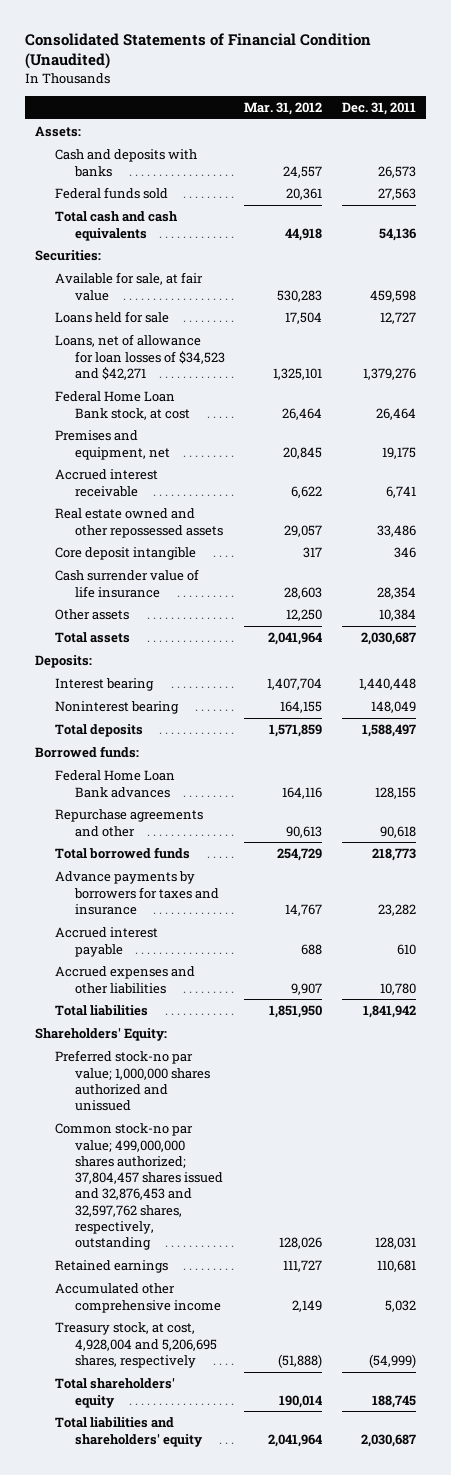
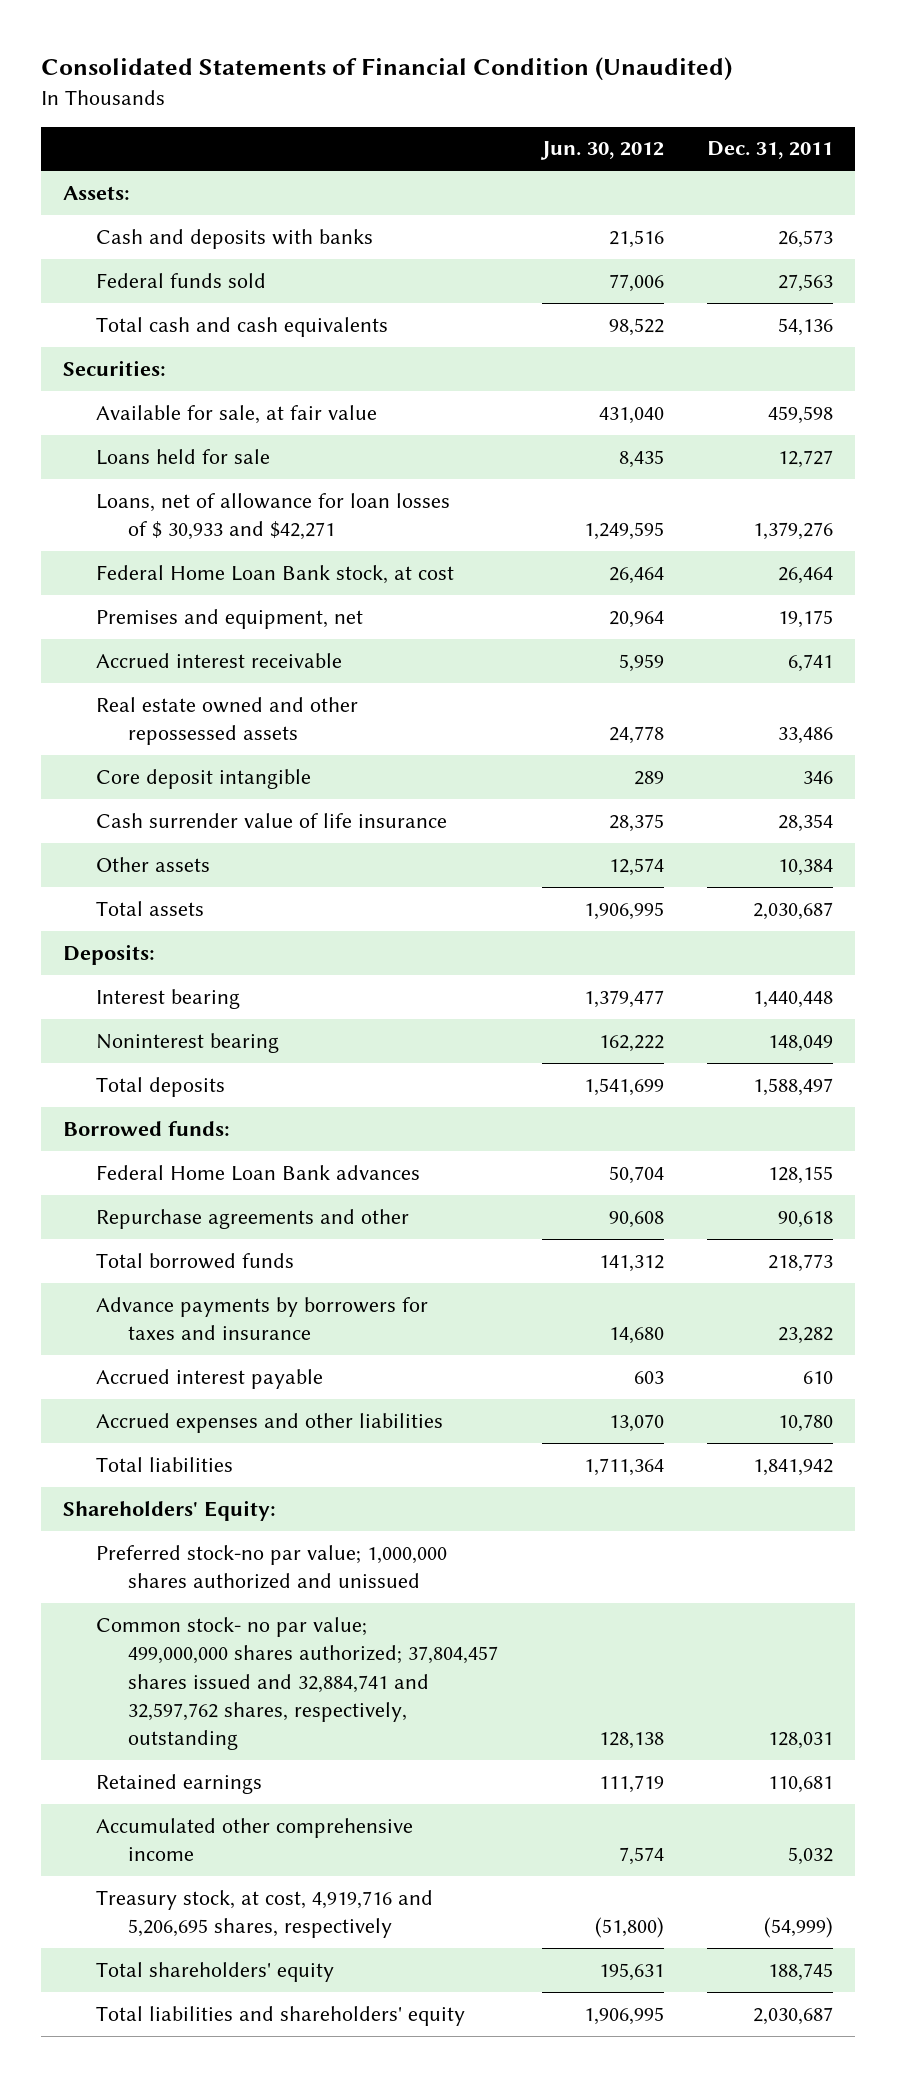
[244,101,323,115] Mar. 31, 2012 -> none
none -> [539,141,664,161] Jun. 30, 2012
[54,334,225,380] Loans, net of allowance for loan losses of $34,523 and $42,271 -> [95,492,450,541] Loans, net of allowance for loan losses of $ 30,933 and $42,271
[54,1123,223,1251] Common stock-no par value; 499,000,000 shares authorized; 37,804,457 shares issued and 32,876,453 and 32,597,762 shares, respectively, outstanding -> [95,1616,498,1751] Common stock- no par value; 499,000,000 shares authorized; 37,804,457 shares issued and 32,884,741 and 32,597,762 shares, respectively, outstanding
[54,1322,217,1368] Treasury stock, at cost, 4,928,004 and 5,206,695 shares, respectively -> [95,1889,433,1939] Treasury stock, at cost, 4,919,716 and 5,206,695 shares, respectively

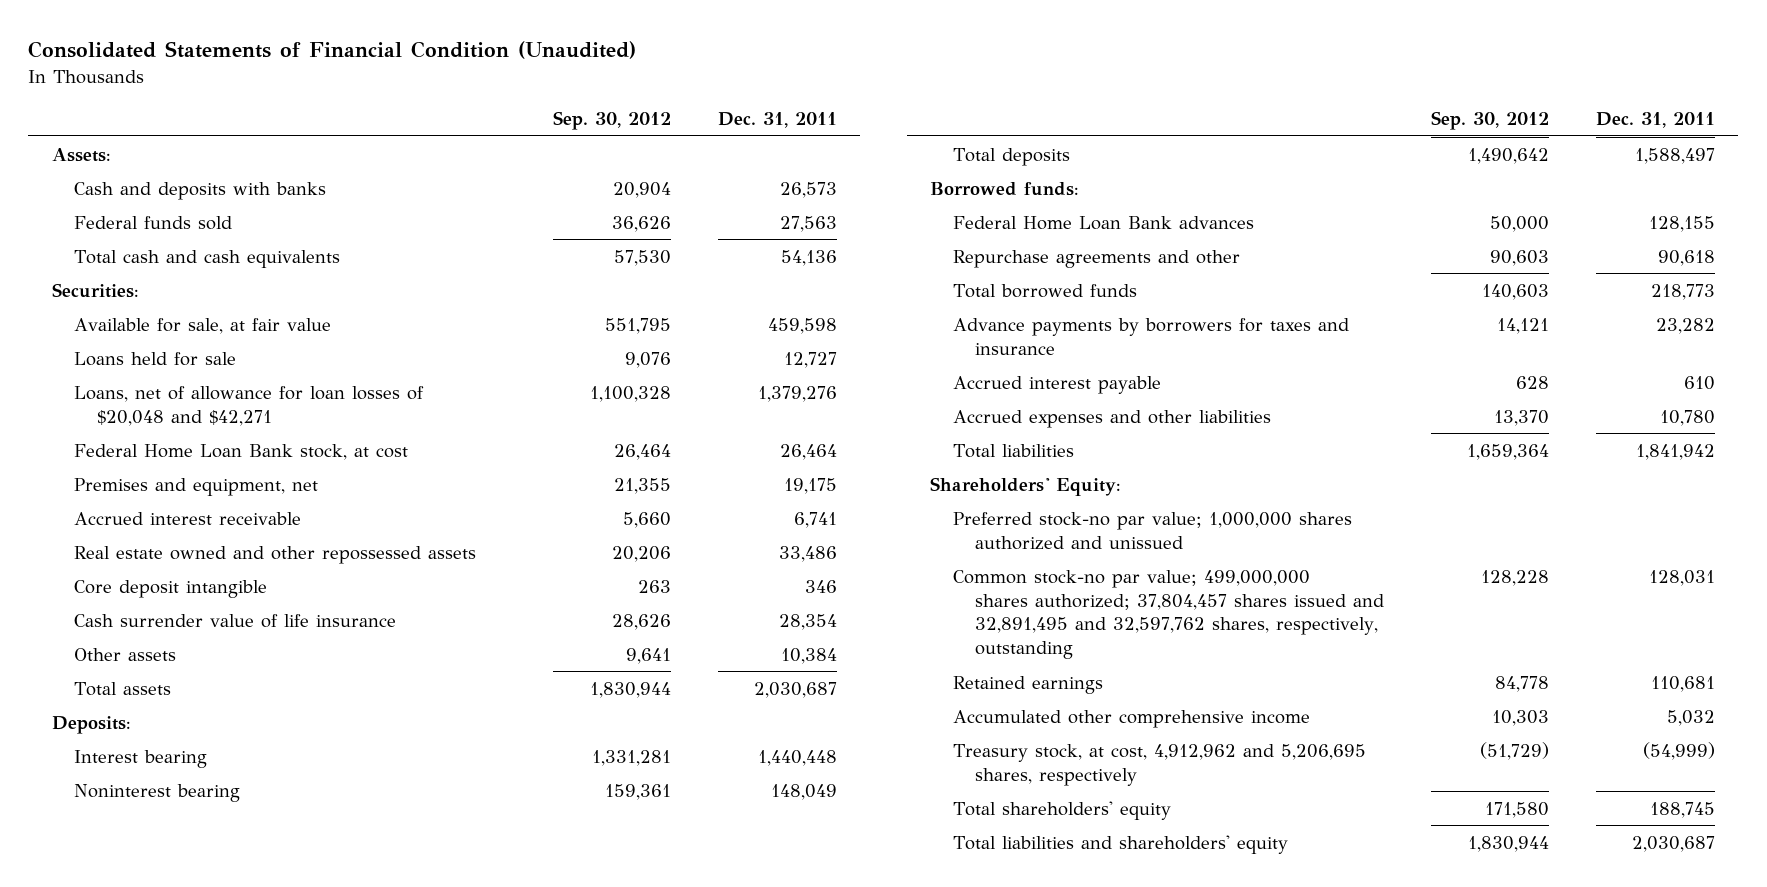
[539,141,664,161] Jun. 30, 2012 -> none
none -> [552,111,671,131] Sep. 30, 2012
[95,492,450,541] Loans, net of allowance for loan losses of $ 30,933 and $42,271 -> [74,385,425,426] Loans, net of allowance for loan losses of $20,048 and $42,271
[95,1616,498,1751] Common stock- no par value; 499,000,000 shares authorized; 37,804,457 shares issued and 32,884,741 and 32,597,762 shares, respectively, outstanding -> [952,569,1384,660] Common stock-no par value; 499,000,000 shares authorized; 37,804,457 shares issued and 32,891,495 and 32,597,762 shares, respectively, outstanding
[95,1889,433,1939] Treasury stock, at cost, 4,919,716 and 5,206,695 shares, respectively -> [952,743,1366,786] Treasury stock, at cost, 4,912,962 and 5,206,695 shares, respectively

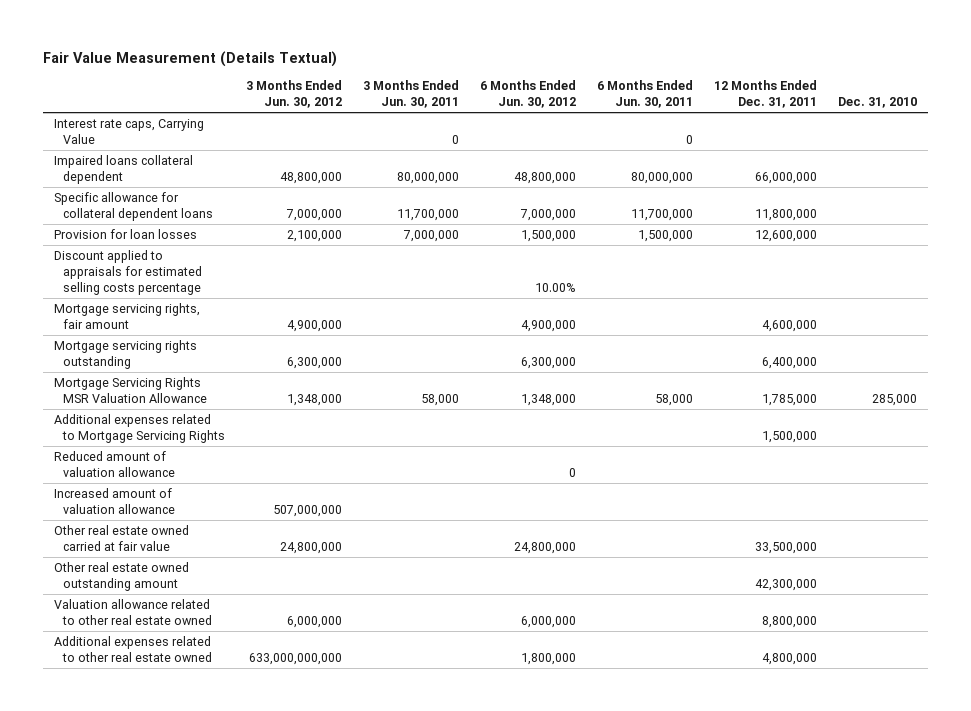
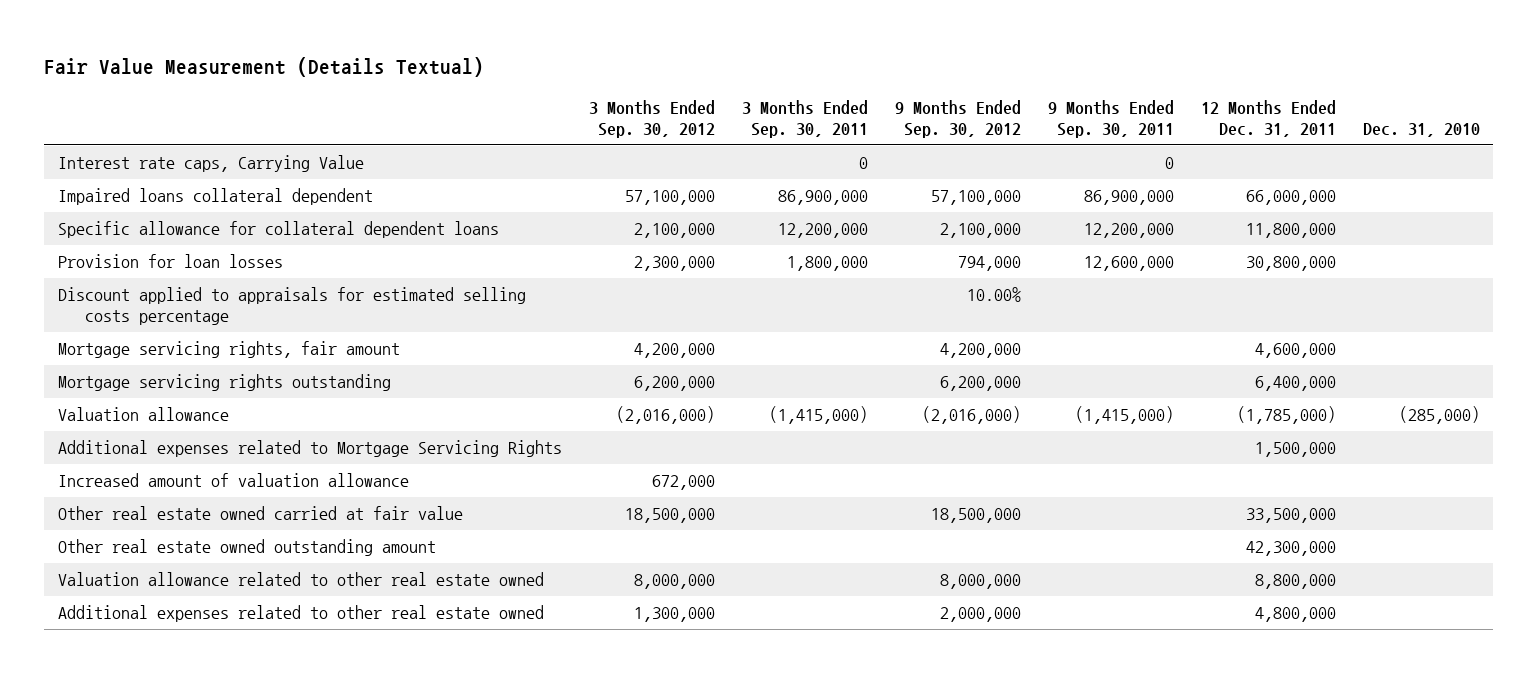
[246,80,343,109] 3 Months Ended Jun. 30, 2012 -> none
[363,80,460,109] 3 Months Ended Jun. 30, 2011 -> none
[480,80,577,109] 6 Months Ended Jun. 30, 2012 -> none
[597,80,694,109] 6 Months Ended Jun. 30, 2011 -> none
none -> [588,99,715,138] 3 Months Ended Sep. 30, 2012
none -> [741,99,868,138] 3 Months Ended Sep. 30, 2011
none -> [894,99,1021,138] 9 Months Ended Sep. 30, 2012
none -> [1047,99,1174,138] 9 Months Ended Sep. 30, 2011
[755,229,818,242] 12,600,000 -> [1245,256,1336,272] 30,800,000
[53,376,208,404] Mortgage Servicing Rights MSR Valuation Allowance -> [57,407,229,422] Valuation allowance
[762,394,818,407] 1,785,000 -> [1236,406,1336,425] (1,785,000)
[872,394,918,407] 285,000 -> [1398,406,1480,425] (285,000)
[53,450,176,478] Reduced amount of valuation allowance -> none

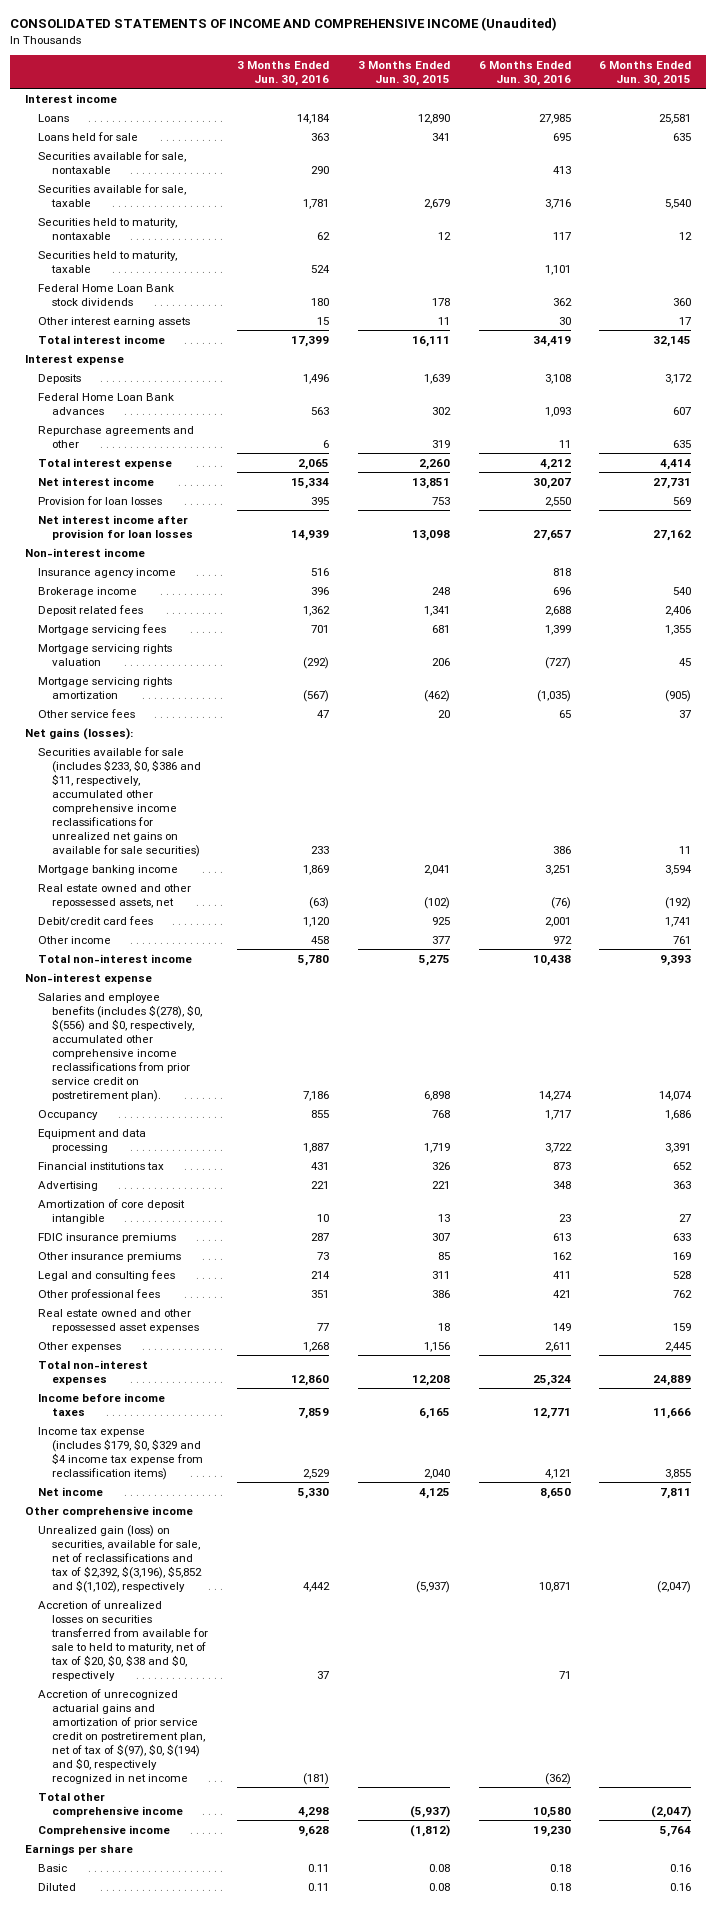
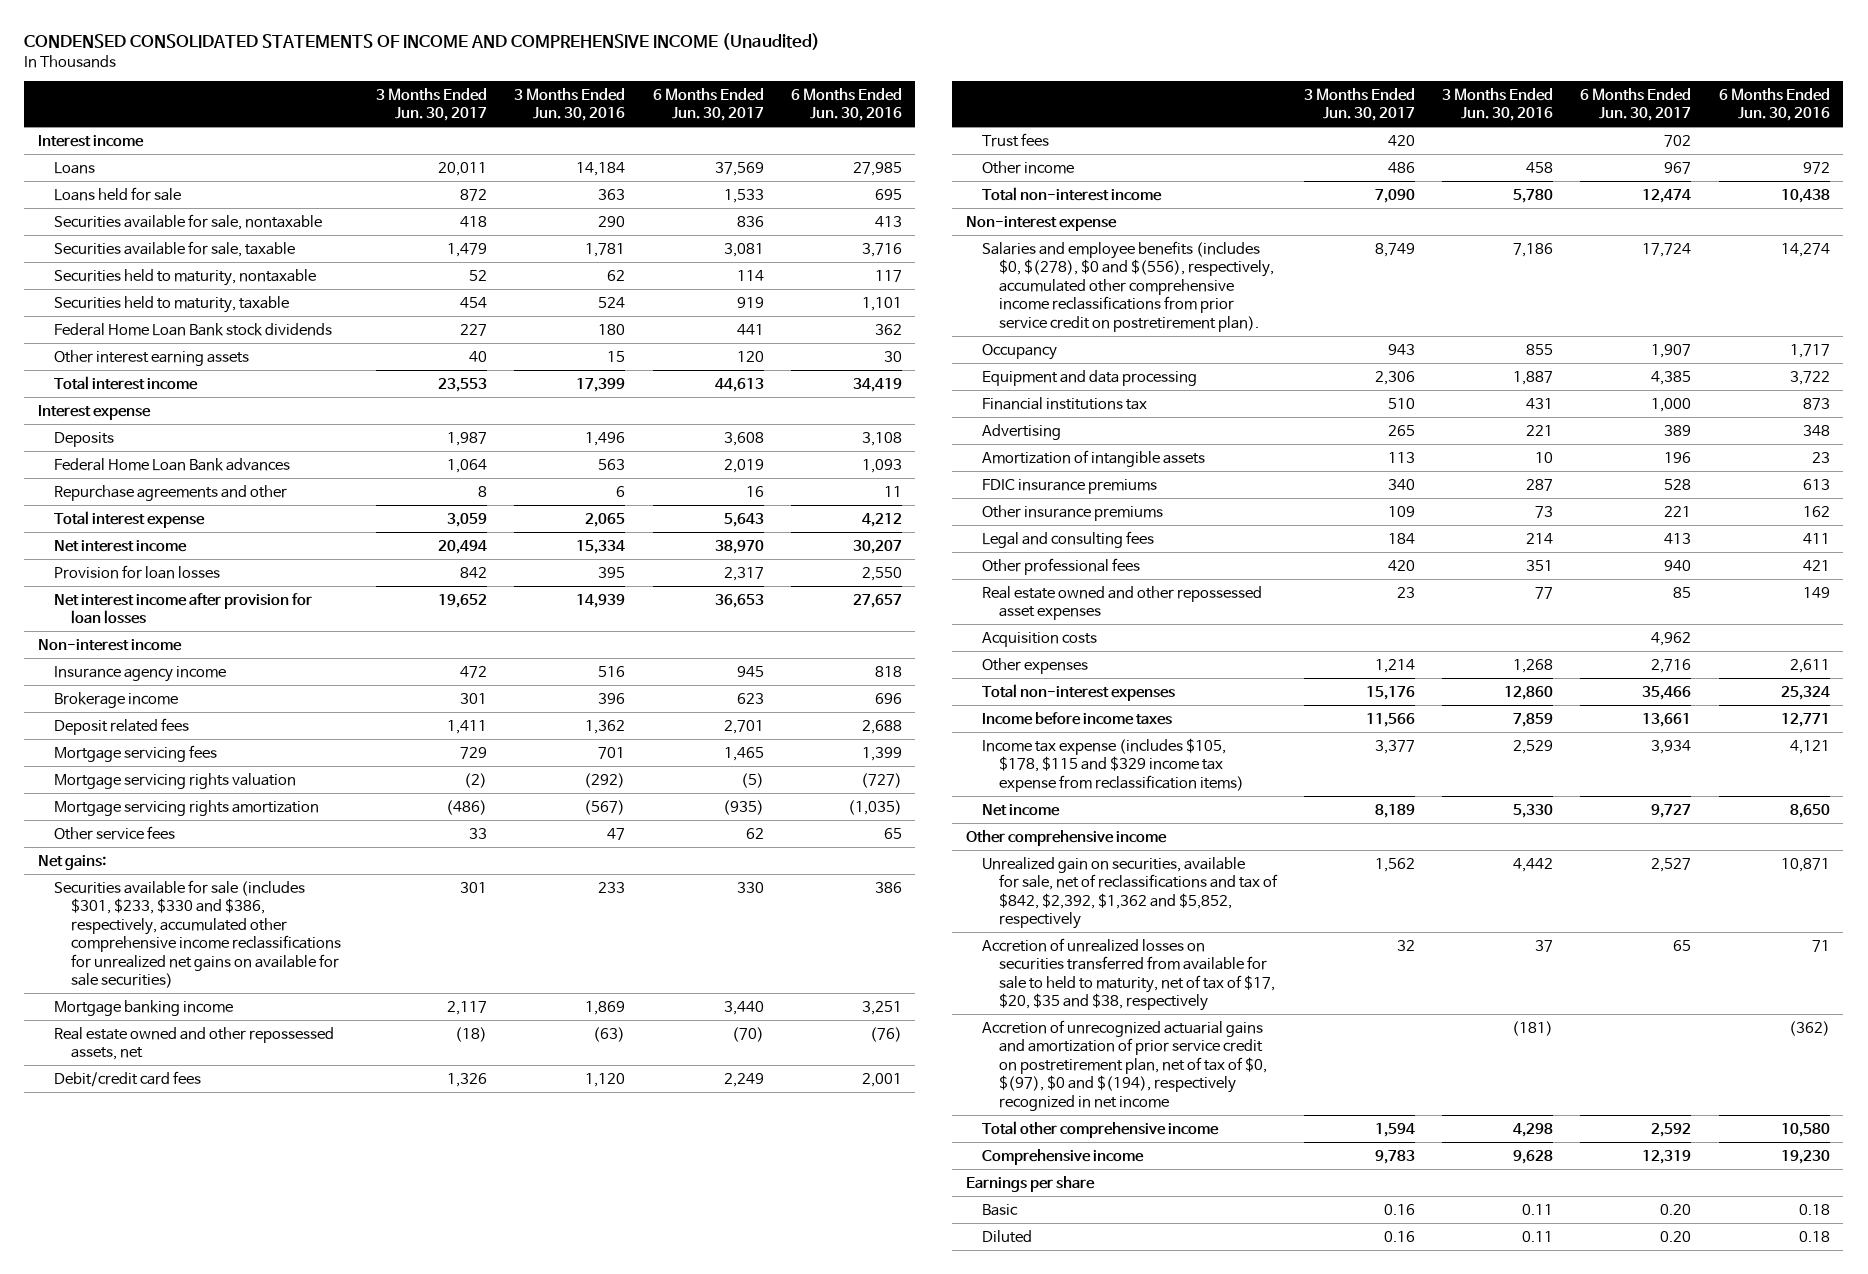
[10,17,558,32] CONSOLIDATED STATEMENTS OF INCOME AND COMPREHENSIVE INCOME (Unaudited) -> [24,33,821,51] CONDENSED CONSOLIDATED STATEMENTS OF INCOME AND COMPREHENSIVE INCOME (Unaudited)
[357,60,450,86] 3 Months Ended Jun. 30, 2015 -> none
[599,60,692,86] 6 Months Ended Jun. 30, 2015 -> none
none -> [376,87,488,122] 3 Months Ended Jun. 30, 2017
none -> [652,87,764,122] 6 Months Ended Jun. 30, 2017
[24,727,133,740] Net gains (losses): -> [37,854,106,870] Net gains:
[38,746,202,857] Securities available for sale (includes $233, $0, $386 and $11, respectively, accumulated other comprehensive income reclassifications for unrealized net gains on available for sale securities) -> [54,879,341,989] Securities available for sale (includes $301, $233, $330 and $386, respectively, accumulated other comprehensive income reclassifications for unrealized net gains on available for sale securities)
none -> [982,132,1050,147] Trust fees
[38,992,203,1102] Salaries and employee benefits (includes $(278), $0, $(556) and $0, respectively, accumulated other comprehensive income reclassifications from prior service credit on postretirement plan). -> [982,240,1274,332] Salaries and employee benefits (includes $0, $(278), $0 and $(556), respectively, accumulated other comprehensive income reclassifications from prior service credit on postretirement plan).
[38,1198,186,1224] Amortization of core deposit intangible -> [982,449,1206,467] Amortization of intangible assets
none -> [982,631,1098,647] Acquisition costs
[38,1426,204,1480] Income tax expense (includes $179, $0, $329 and $4 income tax expense from reclassification items) -> [982,737,1244,792] Income tax expense (includes $105, $178, $115 and $329 income tax expense from reclassification items)
[38,1524,203,1593] Unrealized gain (loss) on securities, available for sale, net of reclassifications and tax of $2,392, $(3,196), $5,852 and $(1,102), respectively -> [982,856,1278,930] Unrealized gain on securities, available for sale, net of reclassifications and tax of $842, $2,392, $1,362 and $5,852, respectively
[38,1599,209,1681] Accretion of unrealized losses on securities transferred from available for sale to held to maturity, net of tax of $20, $0, $38 and $0, respectively -> [982,937,1275,1012] Accretion of unrealized losses on securities transferred from available for sale to held to maturity, net of tax of $17, $20, $35 and $38, respectively
[38,1688,206,1784] Accretion of unrecognized actuarial gains and amortization of prior service credit on postretirement plan, net of tax of $(97), $0, $(194) and $0, respectively recognized in net income -> [982,1019,1267,1111] Accretion of unrecognized actuarial gains and amortization of prior service credit on postretirement plan, net of tax of $0, $(97), $0 and $(194), respectively recognized in net income

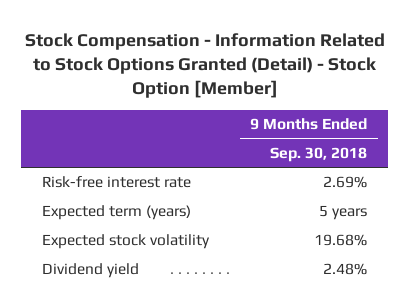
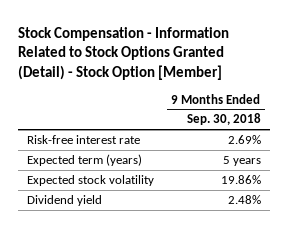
[314,234,368,247] 19.68% -> [220,174,261,184] 19.86%

